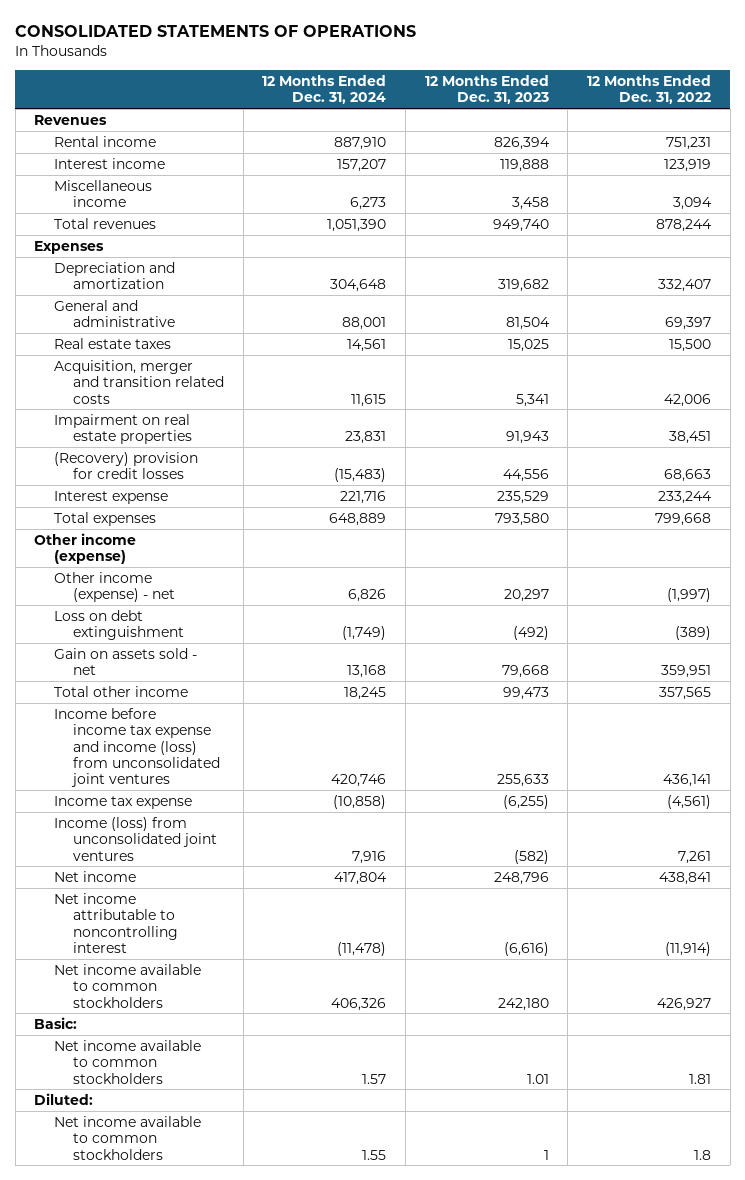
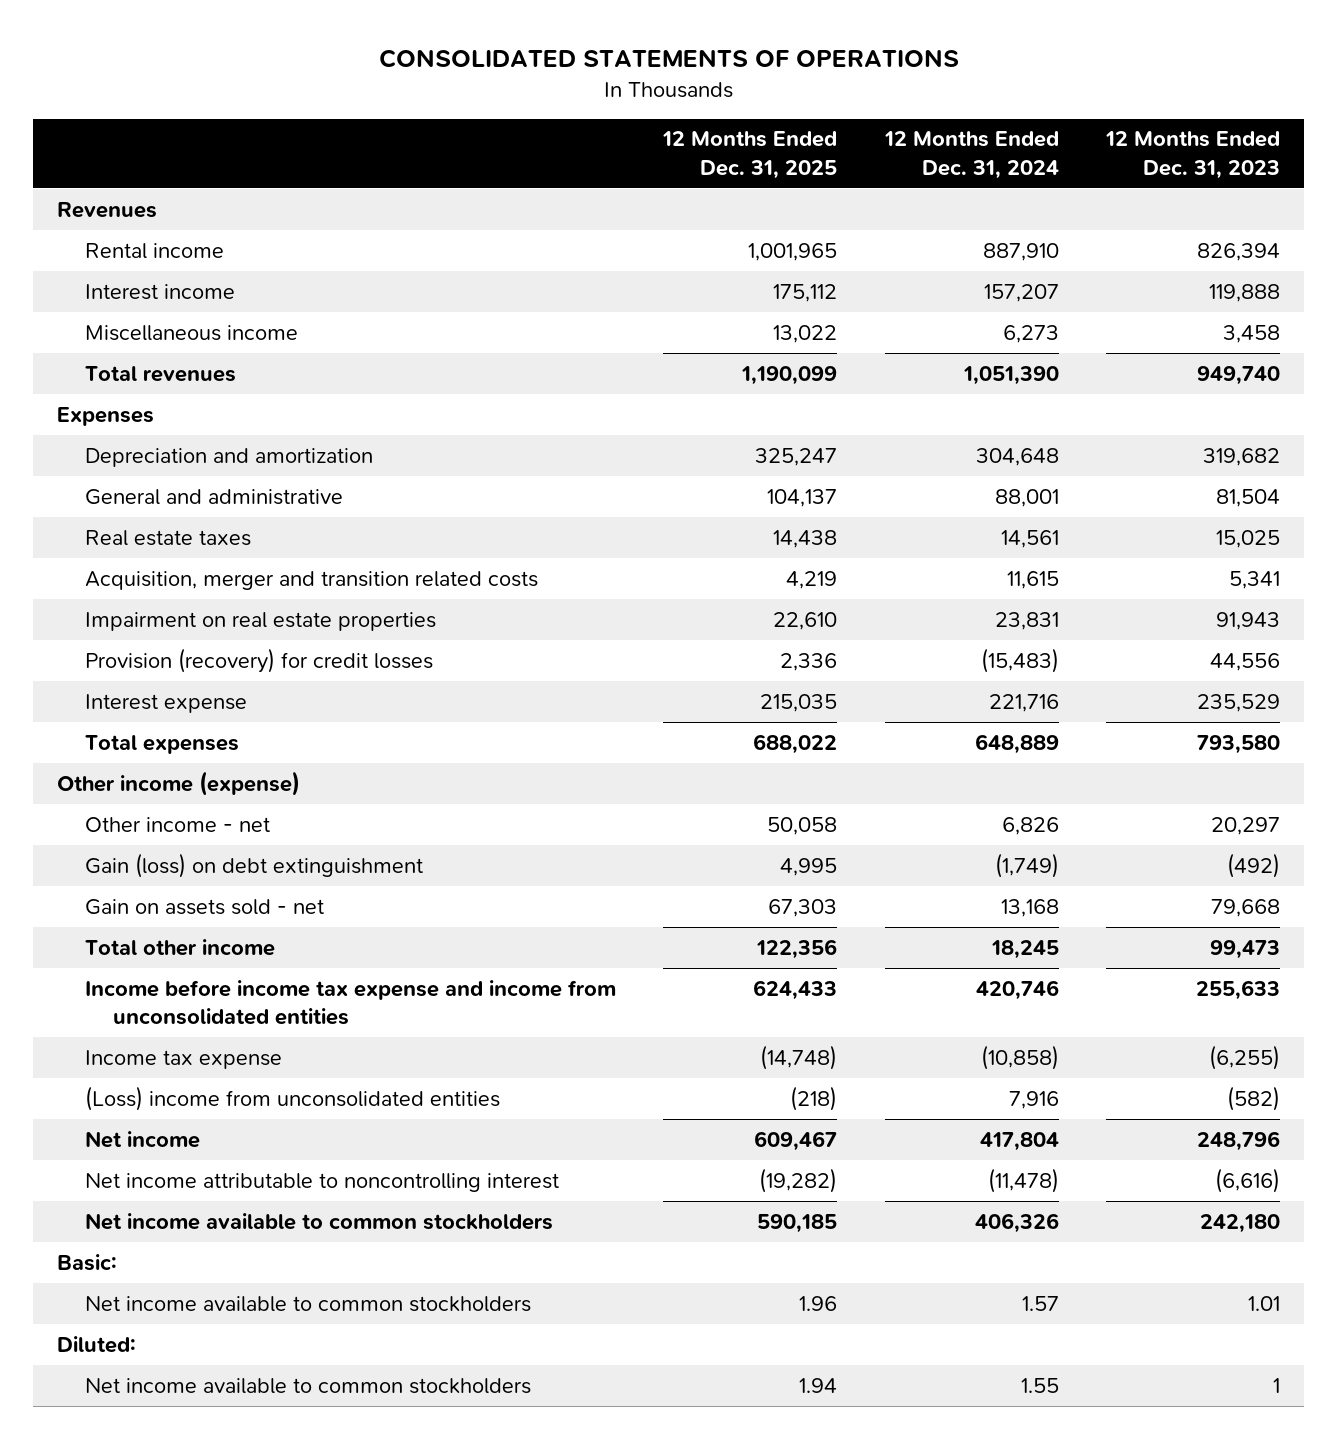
[587,74,712,105] 12 Months Ended Dec. 31, 2022 -> none
none -> [662,131,838,179] 12 Months Ended Dec. 31, 2025
[53,451,198,480] (Recovery) provision for credit losses -> [84,647,433,673] Provision (recovery) for credit losses
[53,571,176,603] Other income (expense) - net -> [84,816,270,832] Other income - net
[53,609,185,641] Loss on debt extinguishment -> [84,852,423,878] Gain (loss) on debt extinguishment
[53,707,221,788] Income before income tax expense and income (loss) from unconsolidated joint ventures -> [84,979,616,1026] Income before income tax expense and income from unconsolidated entities
[53,816,218,861] Income (loss) from unconsolidated joint ventures -> [84,1085,500,1111] (Loss) income from unconsolidated entities

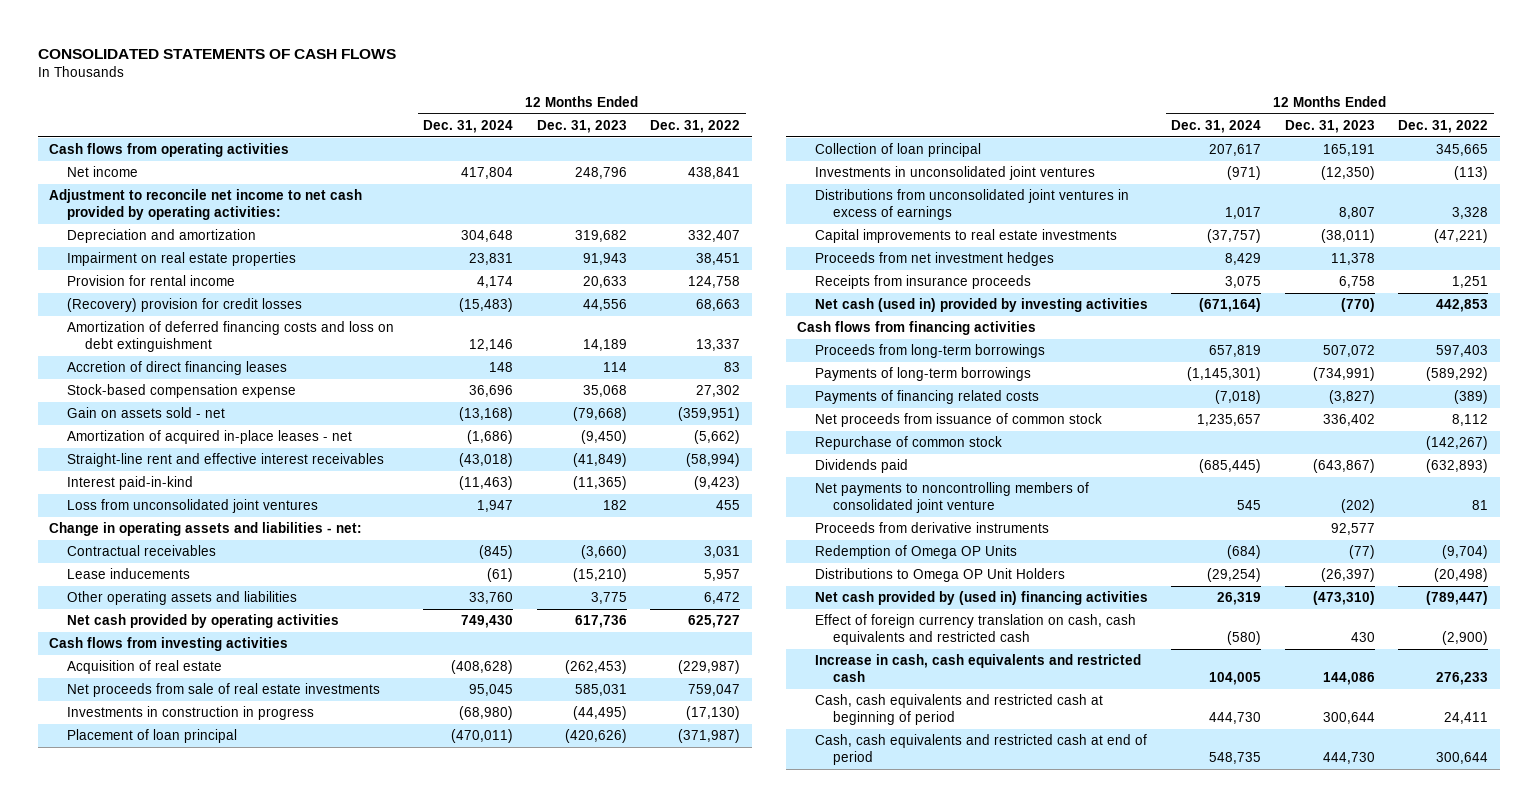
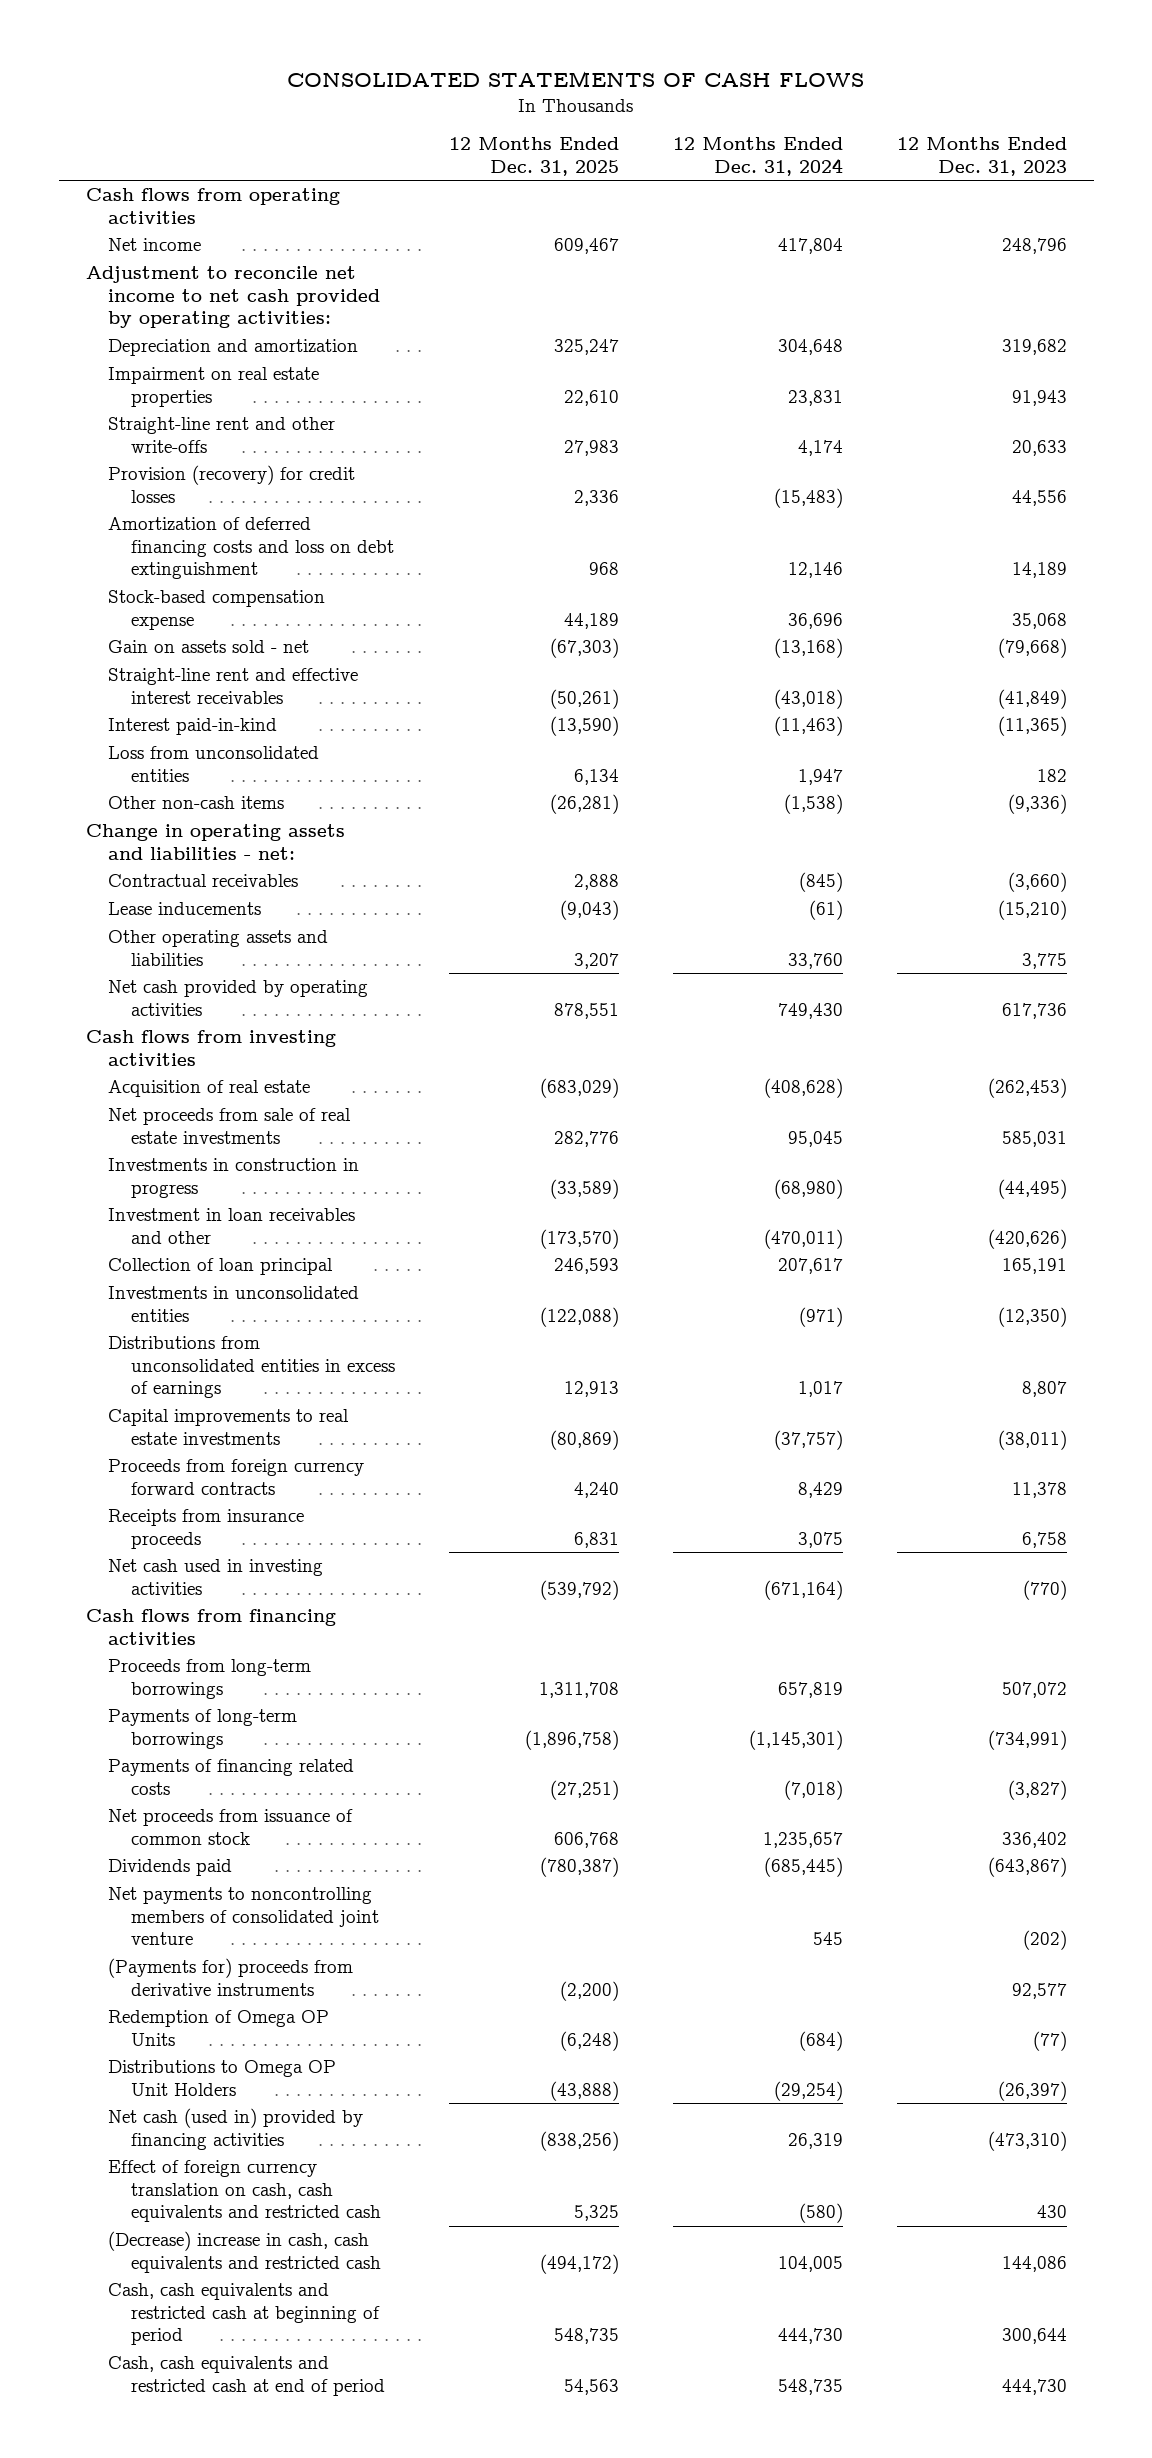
[649,119,740,133] Dec. 31, 2022 -> none
none -> [448,137,619,176] 12 Months Ended Dec. 31, 2025
[67,275,236,287] Provision for rental income -> [108,417,336,453] Straight-line rent and other write-offs
[67,298,303,313] (Recovery) provision for credit losses -> [108,465,356,503] Provision (recovery) for credit losses
[67,361,288,376] Accretion of direct financing leases -> none
[67,430,353,445] Amortization of acquired in-place leases - net -> none
[67,499,319,514] Loss from unconsolidated joint ventures -> [108,746,320,782] Loss from unconsolidated entities
none -> [108,796,285,810] Other non-cash items
[67,729,238,744] Placement of loan principal -> [108,1208,356,1244] Investment in loan receivables and other
[815,166,1096,181] Investments in unconsolidated joint ventures -> [108,1286,360,1322] Investments in unconsolidated entities
[815,189,1130,221] Distributions from unconsolidated joint ventures in excess of earnings -> [108,1336,395,1399] Distributions from unconsolidated entities in excess of earnings
[815,252,1055,267] Proceeds from net investment hedges -> [108,1459,365,1495] Proceeds from foreign currency forward contracts
[815,298,1149,313] Net cash (used in) provided by investing activities -> [108,1559,324,1595] Net cash used in investing activities
[815,436,1003,451] Repurchase of common stock -> none
[815,522,1050,534] Proceeds from derivative instruments -> [108,1958,354,1996] (Payments for) proceeds from derivative instruments
[815,591,1149,606] Net cash provided by (used in) financing activities -> [108,2108,364,2150] Net cash (used in) provided by financing activities
[815,654,1142,683] Increase in cash, cash equivalents and restricted cash -> [108,2231,381,2273] (Decrease) increase in cash, cash equivalents and restricted cash

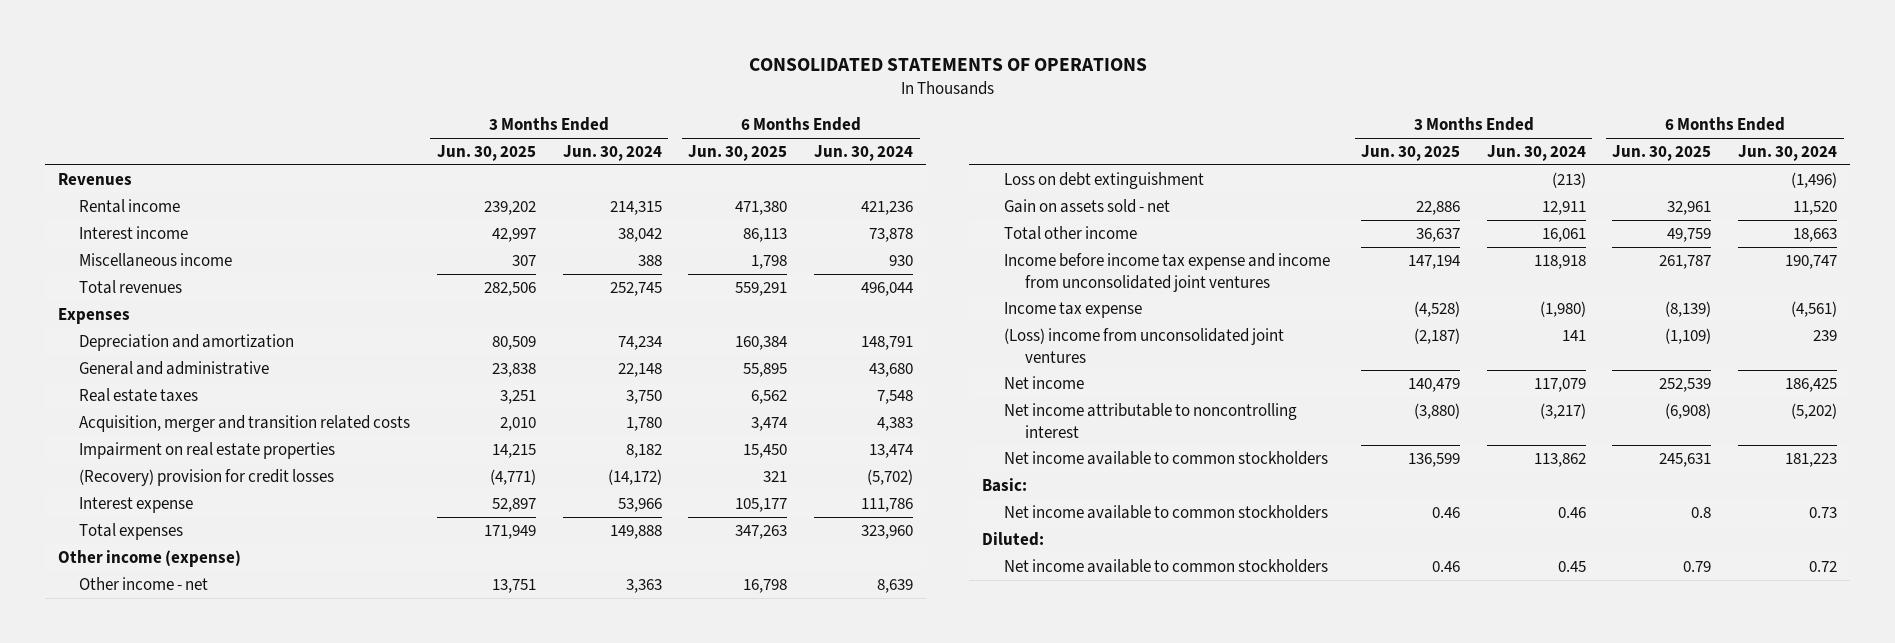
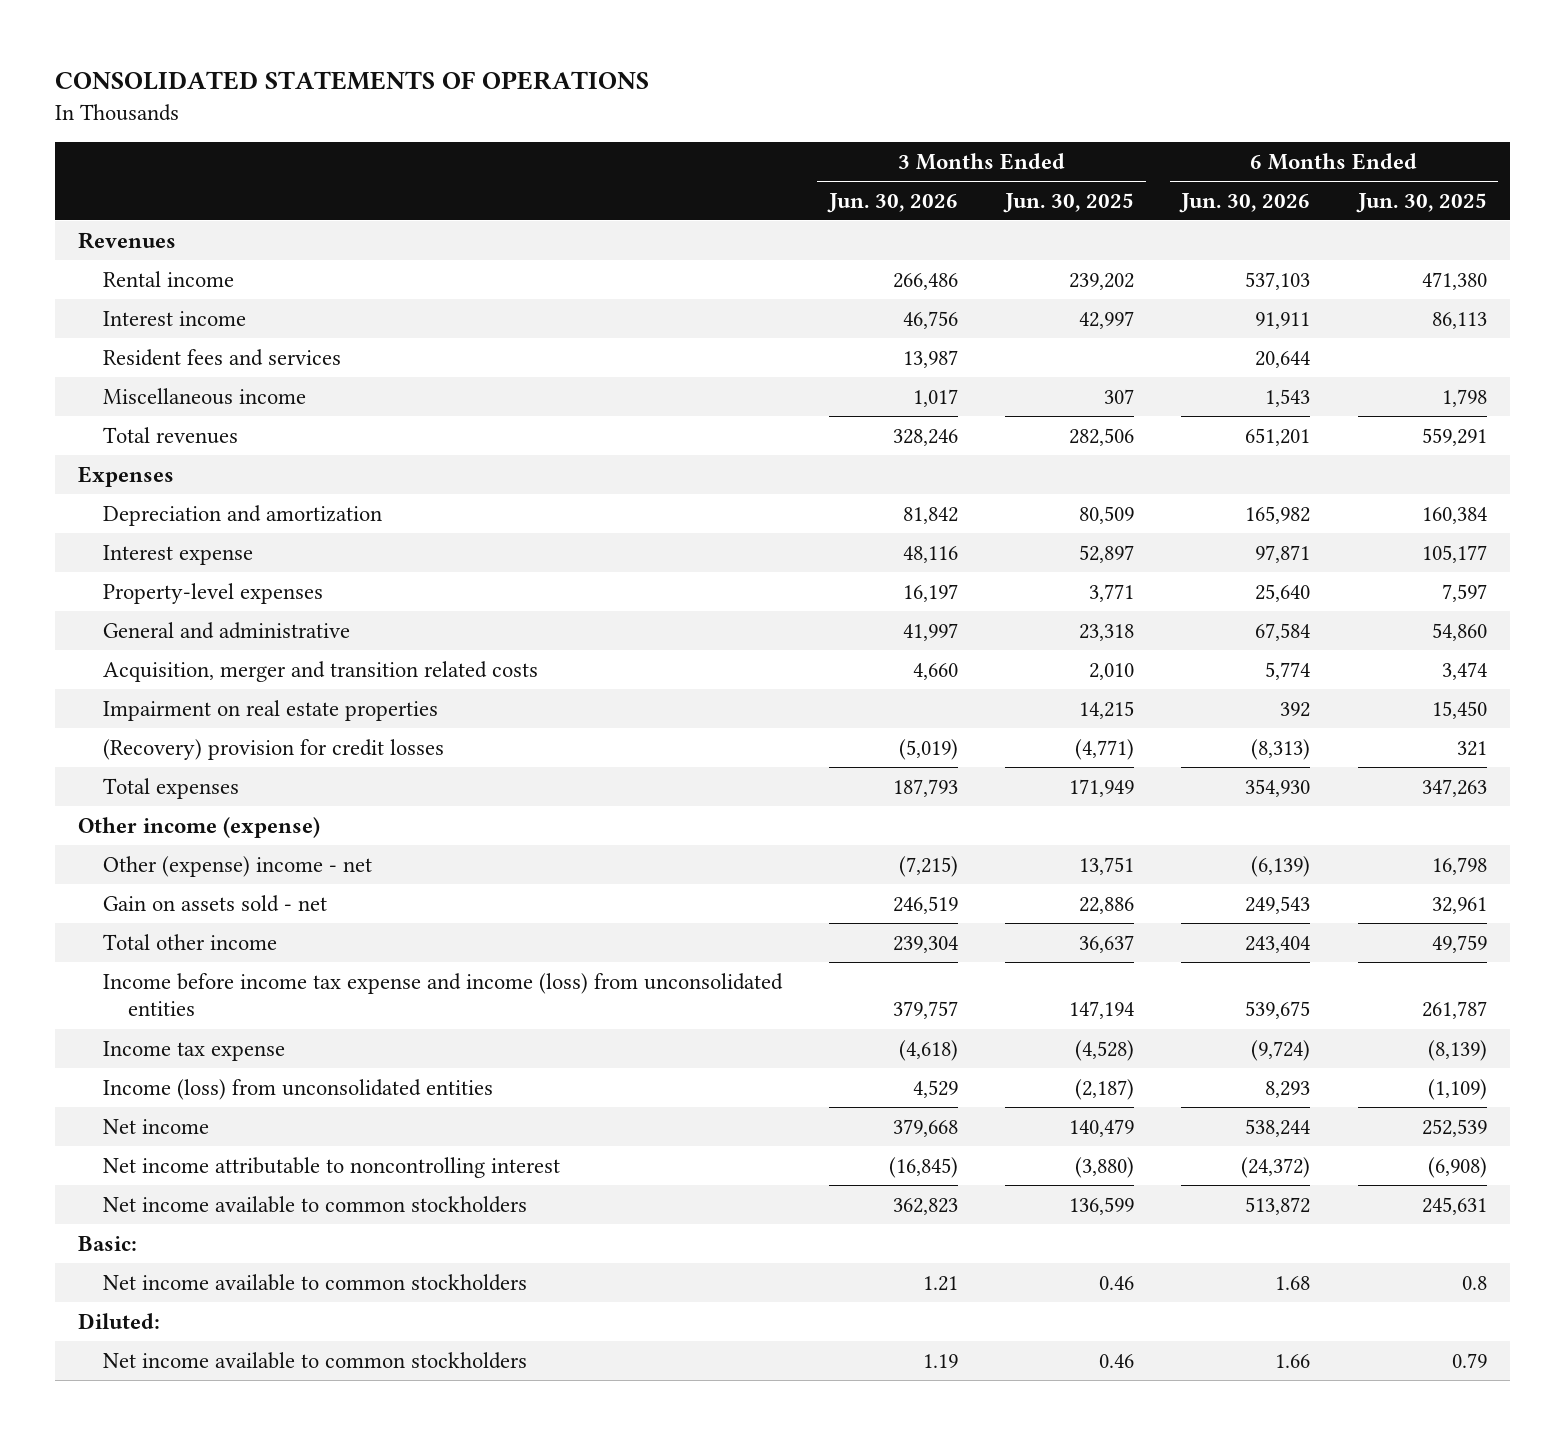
[562,145,662,162] Jun. 30, 2024 -> none
[813,145,913,162] Jun. 30, 2024 -> none
none -> [827,192,959,213] Jun. 30, 2026
none -> [1179,192,1311,213] Jun. 30, 2026
none -> [102,348,341,366] Resident fees and services
[79,388,199,403] Real estate taxes -> none
[79,497,194,514] Interest expense -> [102,544,253,565] Interest expense
none -> [102,582,323,604] Property-level expenses
[491,363,536,378] 23,838 -> [1079,623,1135,641] 23,318
[743,363,788,378] 55,895 -> [1431,622,1487,641] 54,860
[1003,172,1204,190] Loss on debt extinguishment -> none
[79,577,209,591] Other income - net -> [102,855,372,877] Other (expense) income - net
[1003,253,1330,292] Income before income tax expense and income from unconsolidated joint ventures -> [102,972,783,1017] Income before income tax expense and income (loss) from unconsolidated entities
[1003,328,1284,363] (Loss) income from unconsolidated joint ventures -> [102,1078,493,1100] Income (loss) from unconsolidated entities

